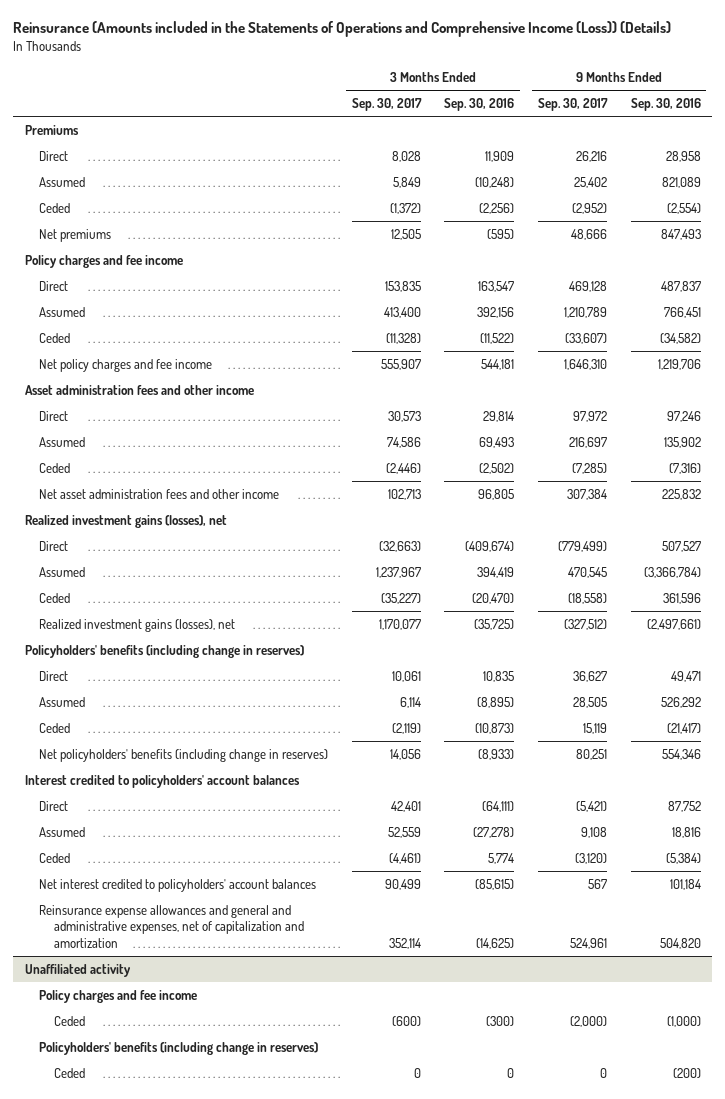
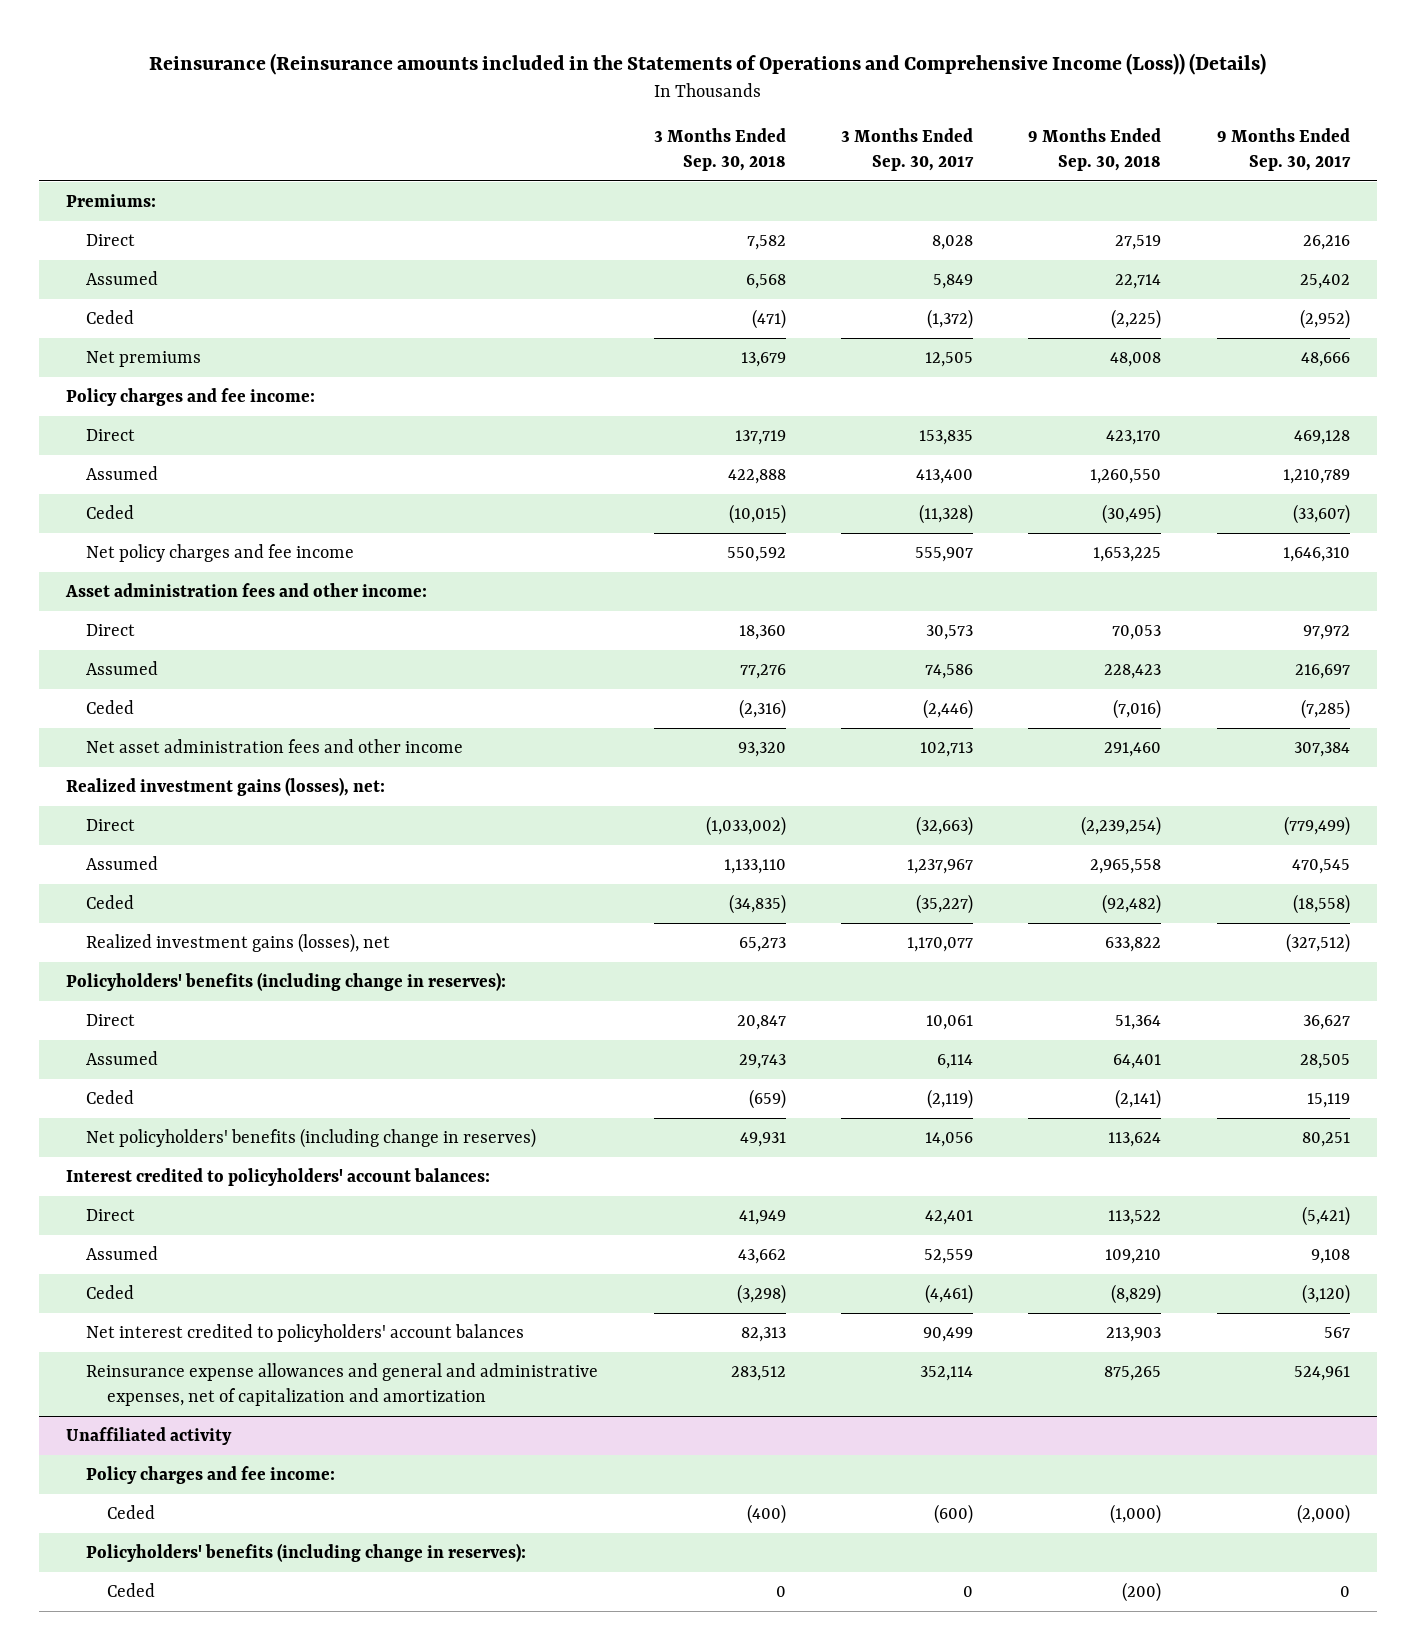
[12,21,671,38] Reinsurance (Amounts included in the Statements of Operations and Comprehensive Income (Loss)) (Details) -> [148,52,1266,75] Reinsurance (Reinsurance amounts included in the Statements of Operations and Comprehensive Income (Loss)) (Details)
[444,98,515,112] Sep. 30, 2016 -> none
[630,98,701,112] Sep. 30, 2016 -> none
none -> [653,128,786,171] 3 Months Ended Sep. 30, 2018
none -> [1028,128,1162,171] 9 Months Ended Sep. 30, 2018
[24,124,79,135] Premiums -> [66,194,157,208] Premiums:
[24,254,183,268] Policy charges and fee income -> [66,388,316,407] Policy charges and fee income:
[24,384,254,395] Asset administration fees and other income -> [65,583,428,598] Asset administration fees and other income:
[24,514,227,528] Realized investment gains (losses), net -> [66,777,386,797] Realized investment gains (losses), net:
[24,644,304,658] Policyholders' benefits (including change in reserves) -> [66,972,507,992] Policyholders' benefits (including change in reserves):
[24,774,300,788] Interest credited to policyholders' account balances -> [66,1168,491,1187] Interest credited to policyholders' account balances:
[39,989,198,1003] Policy charges and fee income -> [86,1466,336,1485] Policy charges and fee income:
[39,1041,319,1055] Policyholders' benefits (including change in reserves) -> [86,1543,527,1563] Policyholders' benefits (including change in reserves):

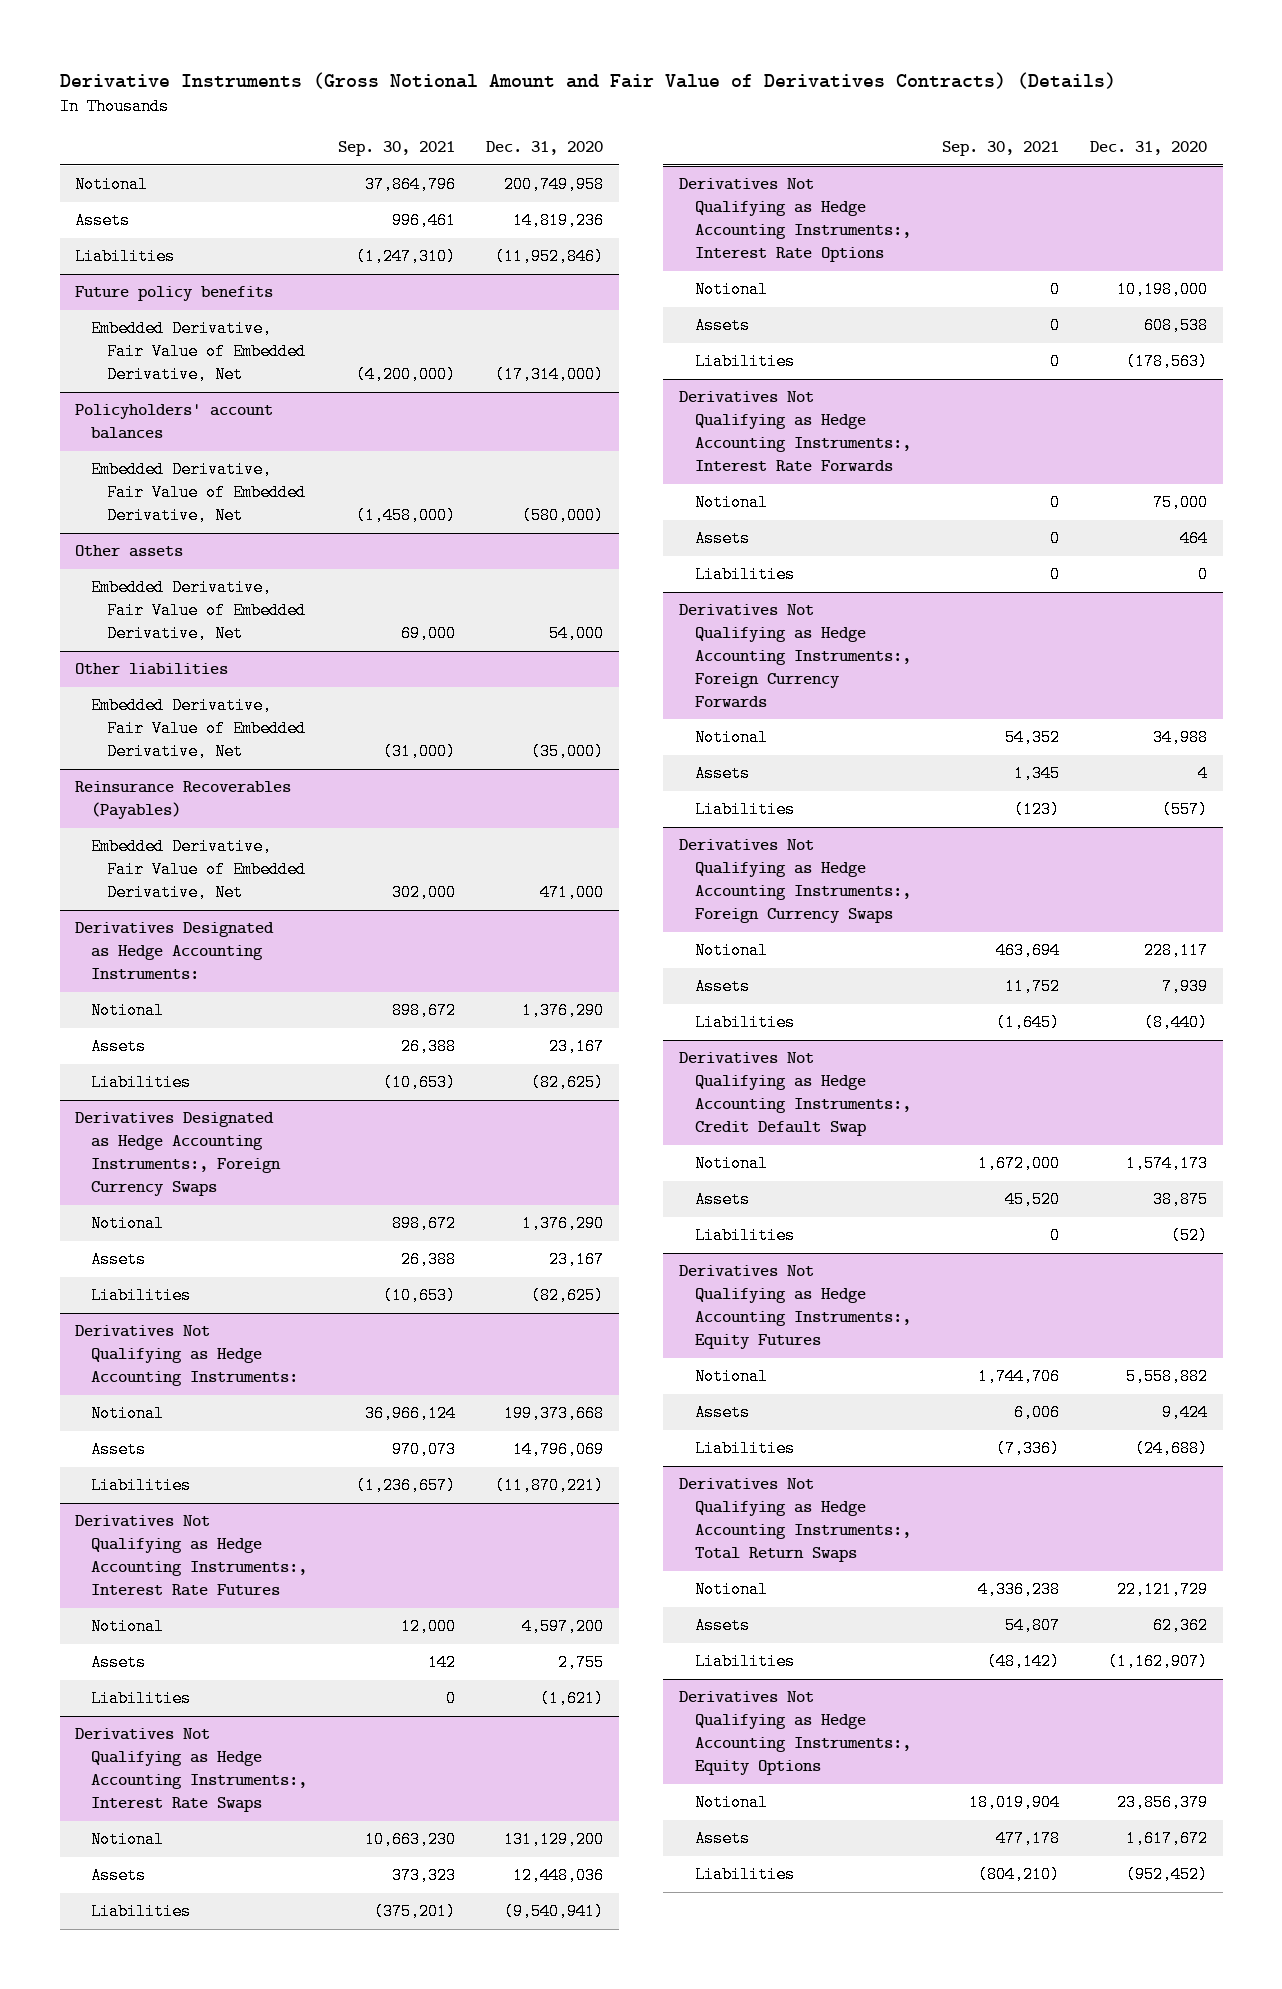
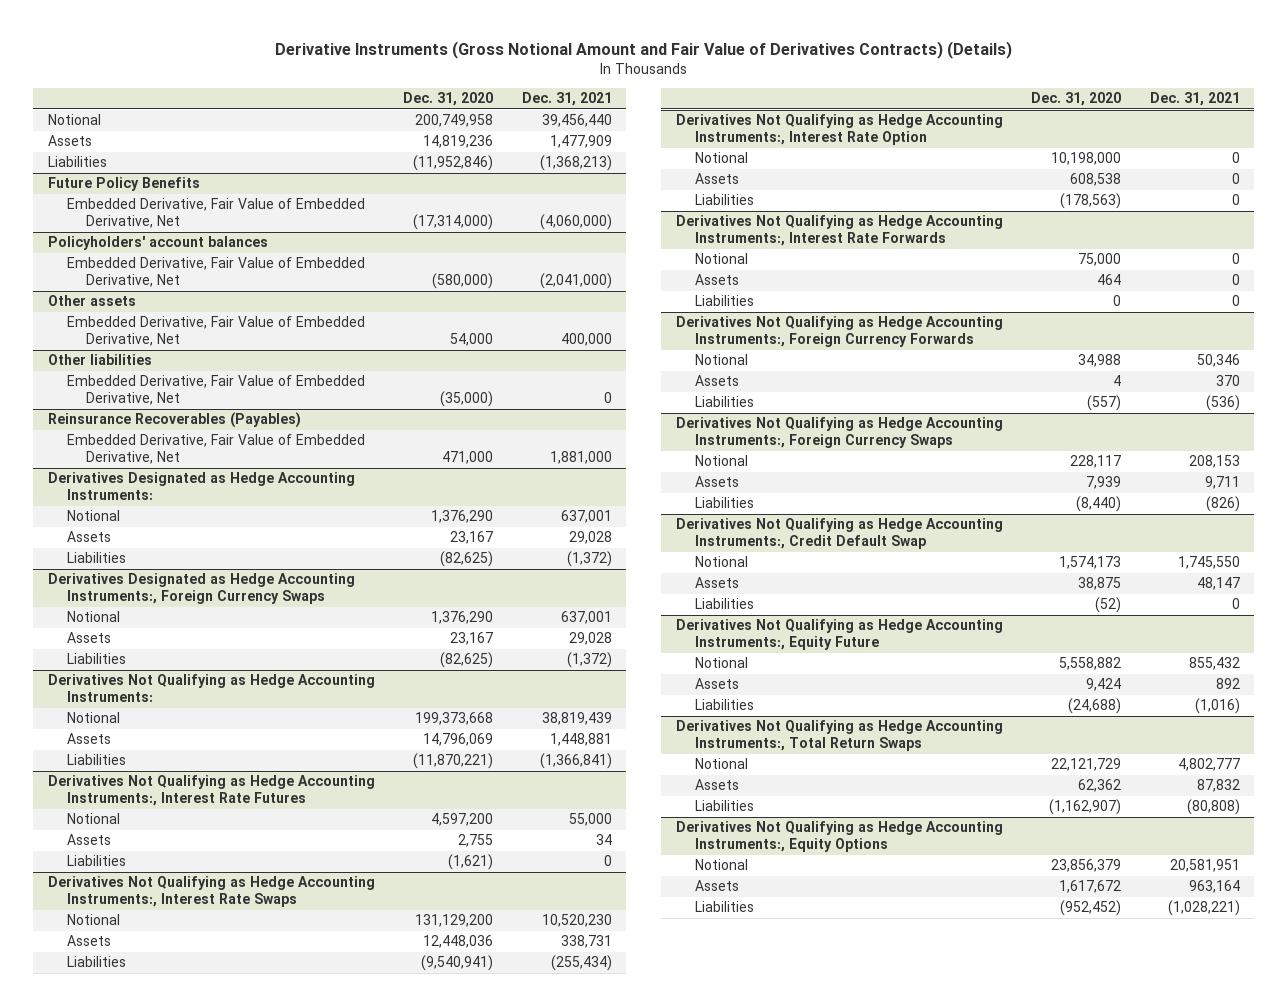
[338,141,456,157] Sep. 30, 2021 -> none
none -> [521,92,612,107] Dec. 31, 2021
[75,286,274,302] Future policy benefits -> [47,177,200,192] Future Policy Benefits
[678,178,911,262] Derivatives Not Qualifying as Hedge Accounting Instruments:, Interest Rate Options -> [675,114,1003,146] Derivatives Not Qualifying as Hedge Accounting Instruments:, Interest Rate Option
[678,1265,911,1349] Derivatives Not Qualifying as Hedge Accounting Instruments:, Equity Futures -> [675,619,1003,651] Derivatives Not Qualifying as Hedge Accounting Instruments:, Equity Future

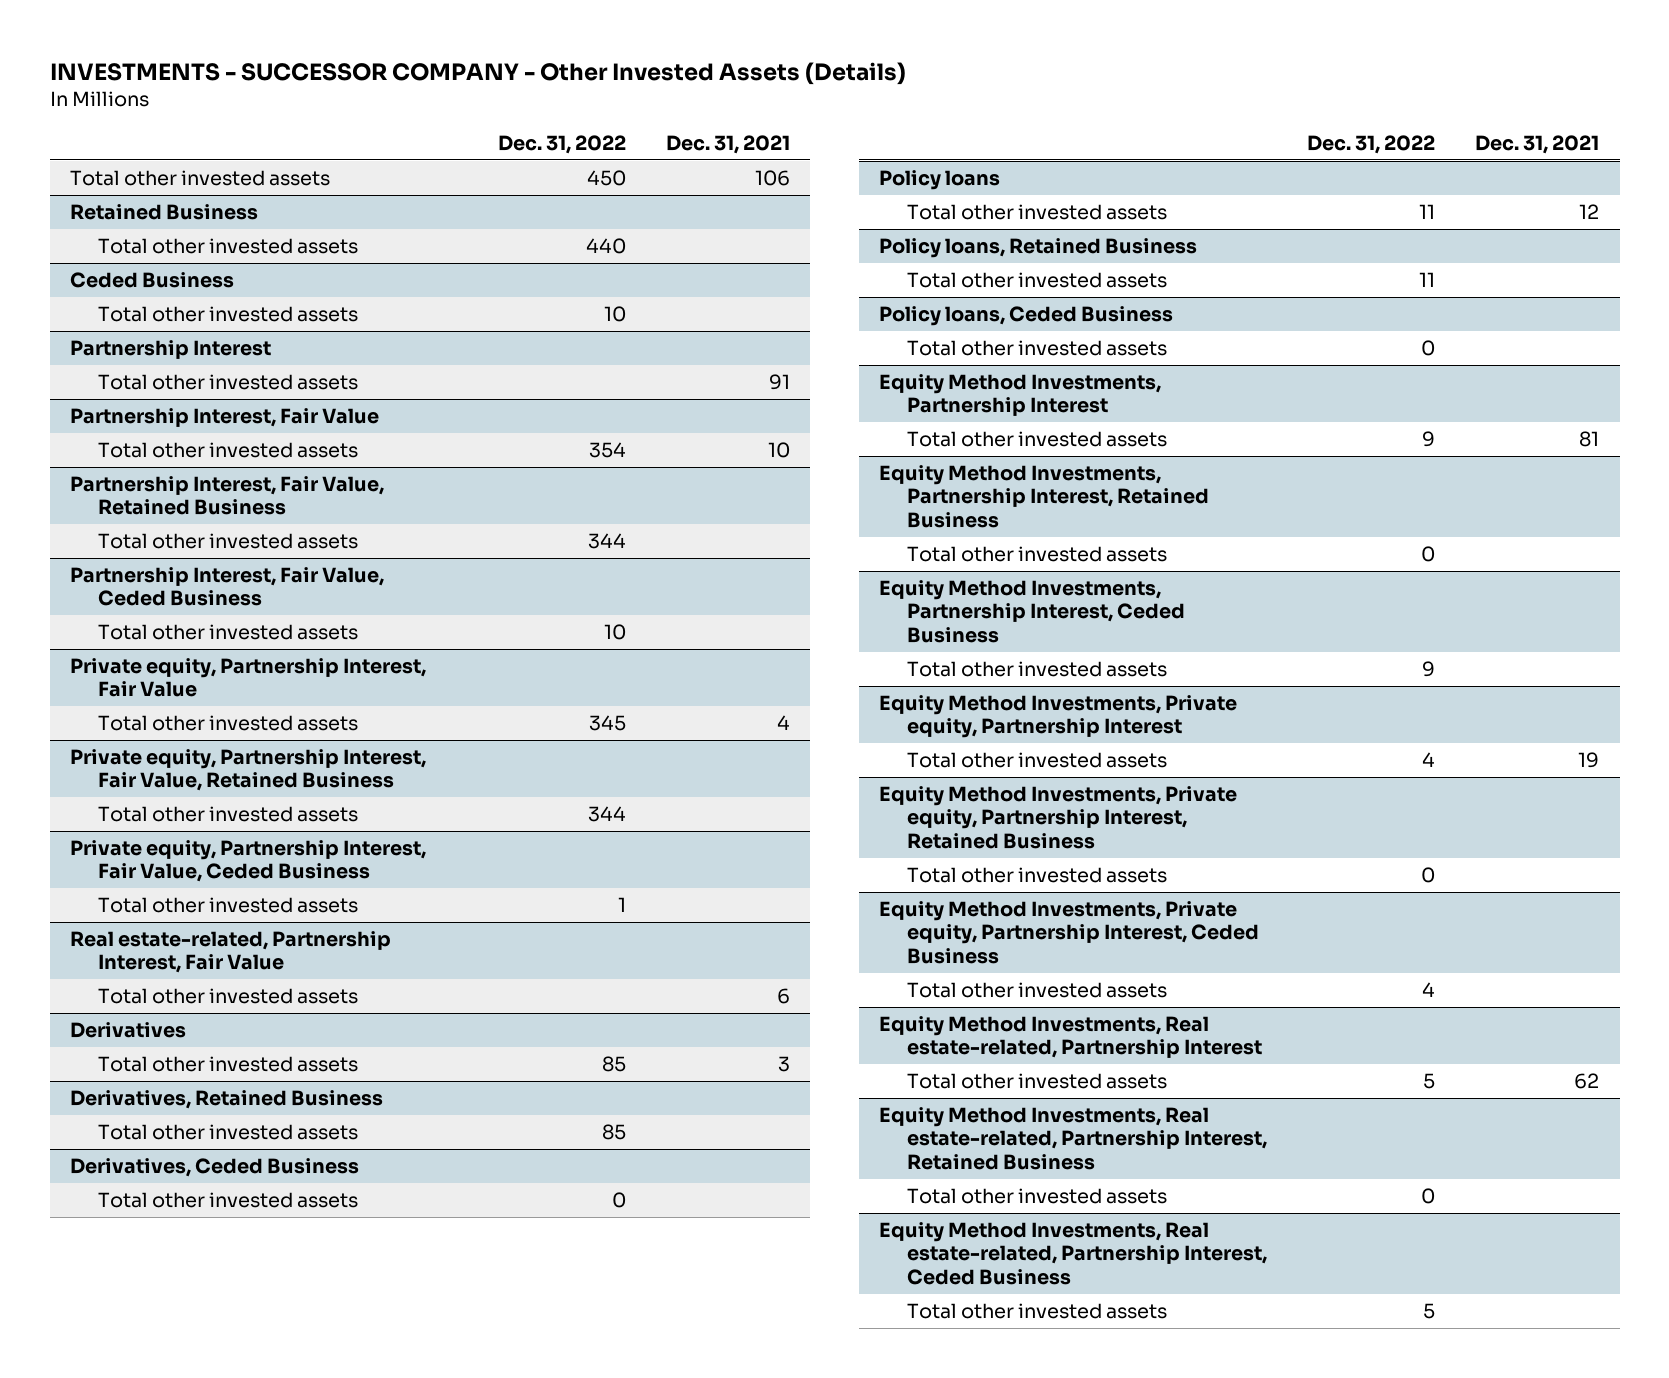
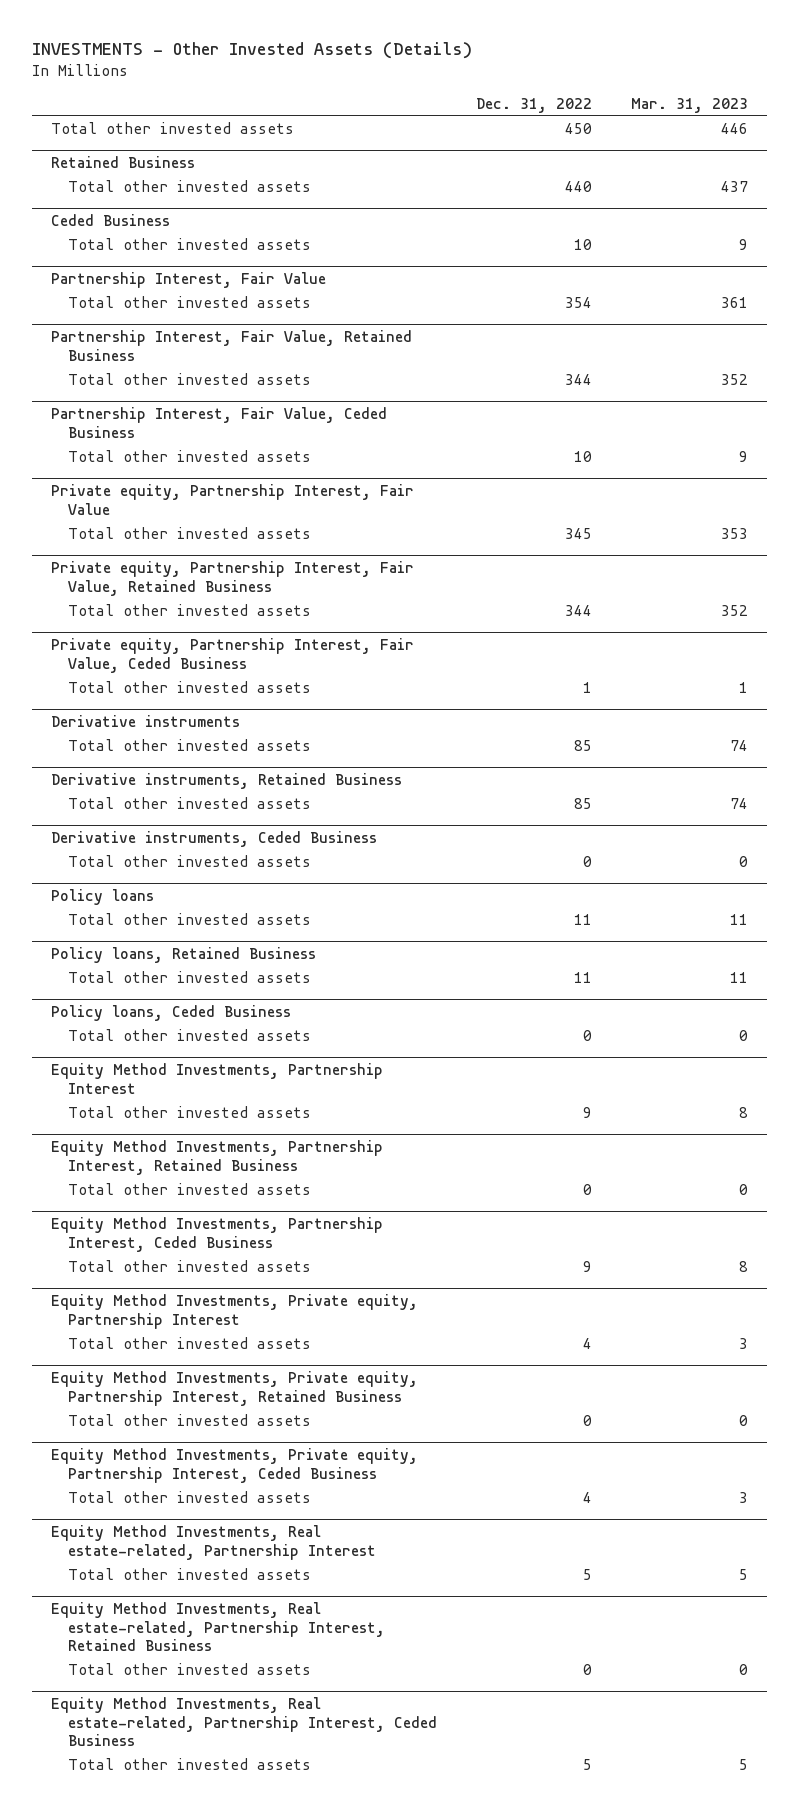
[49,61,906,85] INVESTMENTS - SUCCESSOR COMPANY - Other Invested Assets (Details) -> [31,42,472,60] INVESTMENTS - Other Invested Assets (Details)
[666,134,791,154] Dec. 31, 2021 -> none
none -> [630,97,748,113] Mar. 31, 2023
[69,340,271,360] Partnership Interest -> none
[97,374,358,391] Total other invested assets -> none
[69,931,391,974] Real estate-related, Partnership Interest, Fair Value -> none
[97,988,358,1005] Total other invested assets -> none
[69,1022,186,1039] Derivatives -> [51,714,241,727] Derivative instruments
[69,1090,383,1110] Derivatives, Retained Business -> none
none -> [51,772,403,789] Derivative instruments, Retained Business
[69,1158,359,1178] Derivatives, Ceded Business -> none
none -> [51,830,378,847] Derivative instruments, Ceded Business

